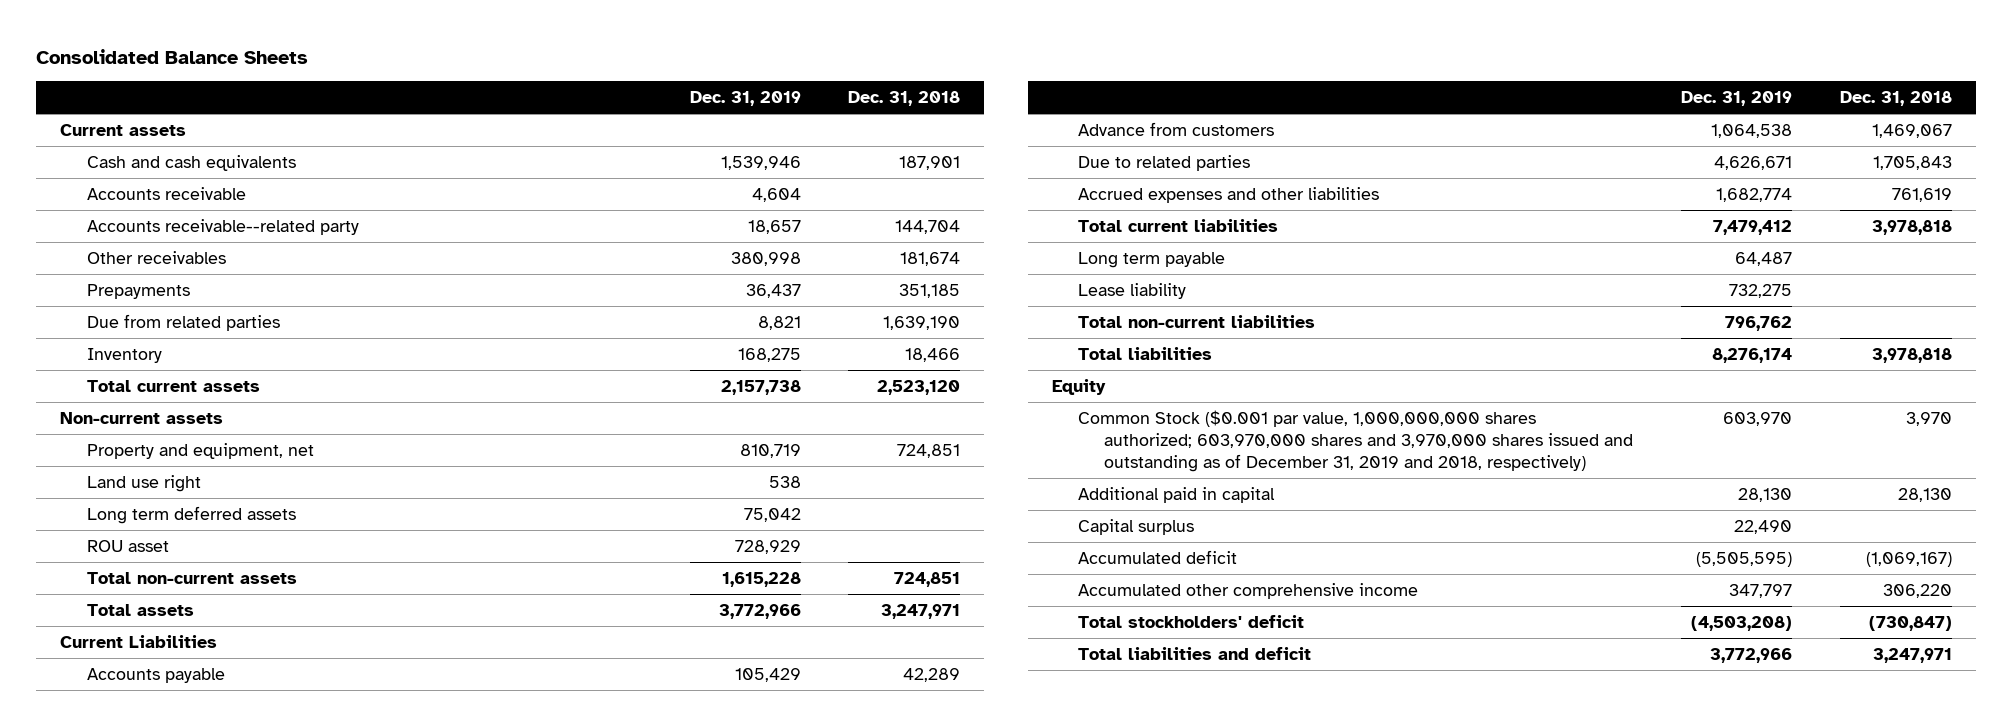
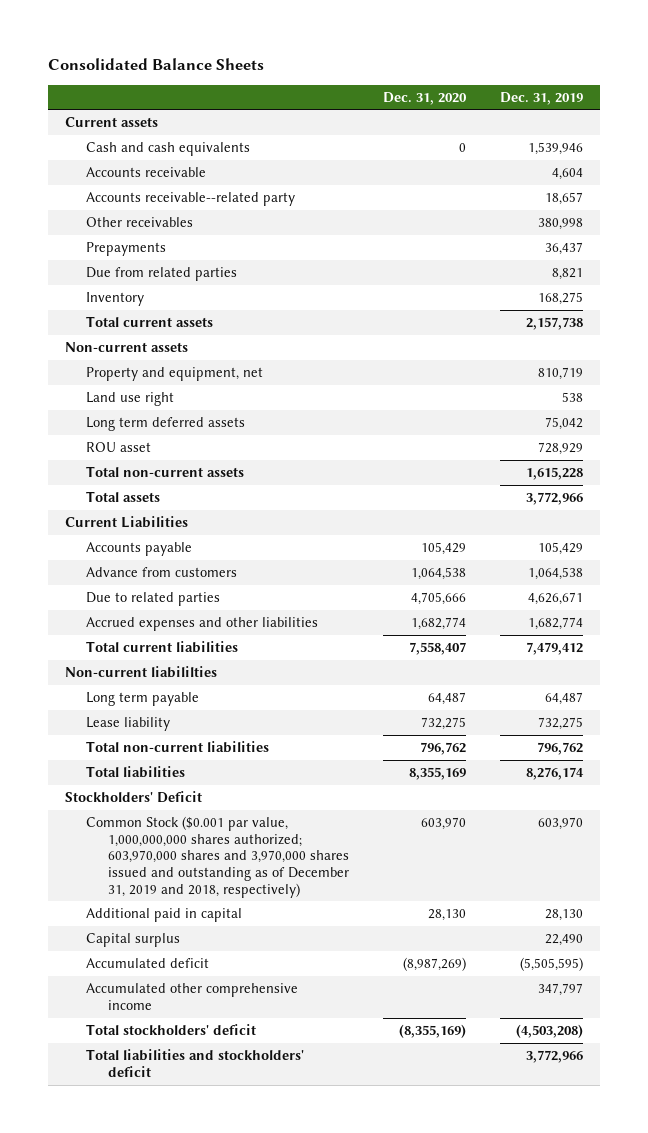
[848,91,961,107] Dec. 31, 2018 -> none
none -> [382,91,467,105] Dec. 31, 2020
none -> [65,666,218,679] Non-current liabililties
[1052,378,1107,395] Equity -> [65,791,203,804] Stockholders' Deficit
[1078,646,1312,660] Total liabilities and deficit -> [86,1049,305,1077] Total liabilities and stockholders' deficit

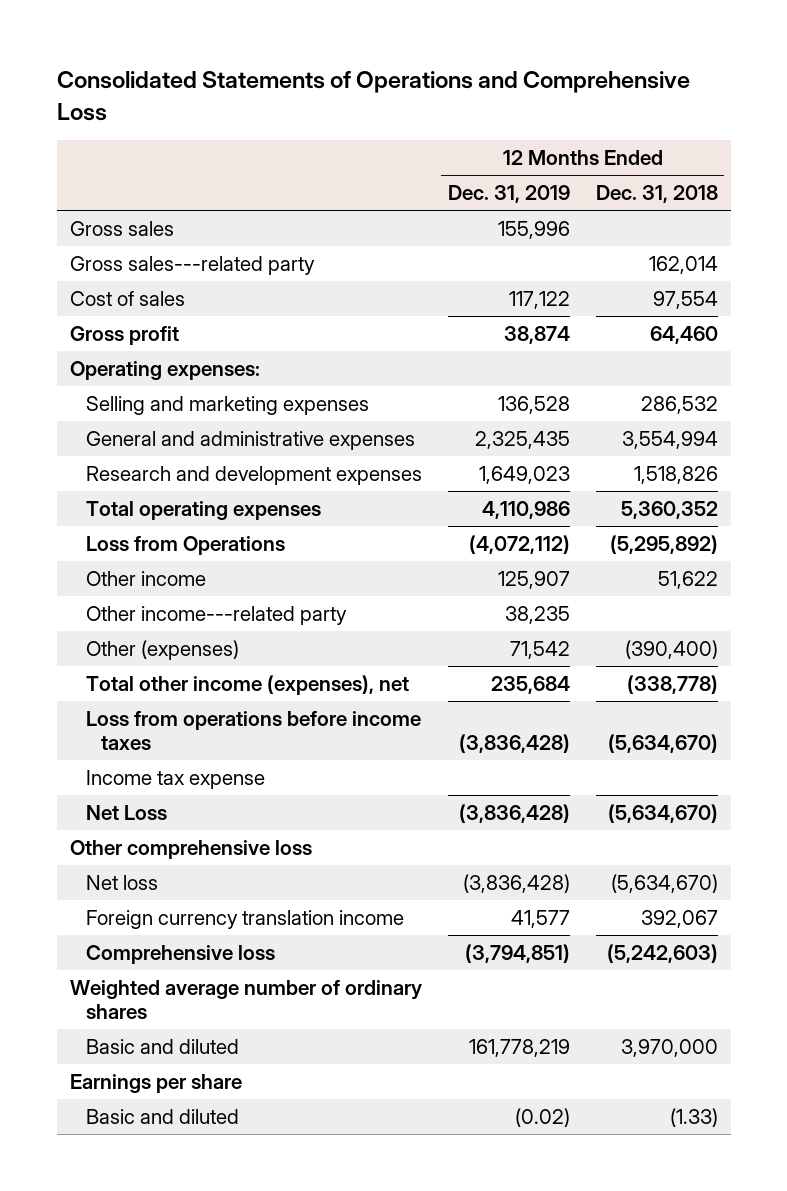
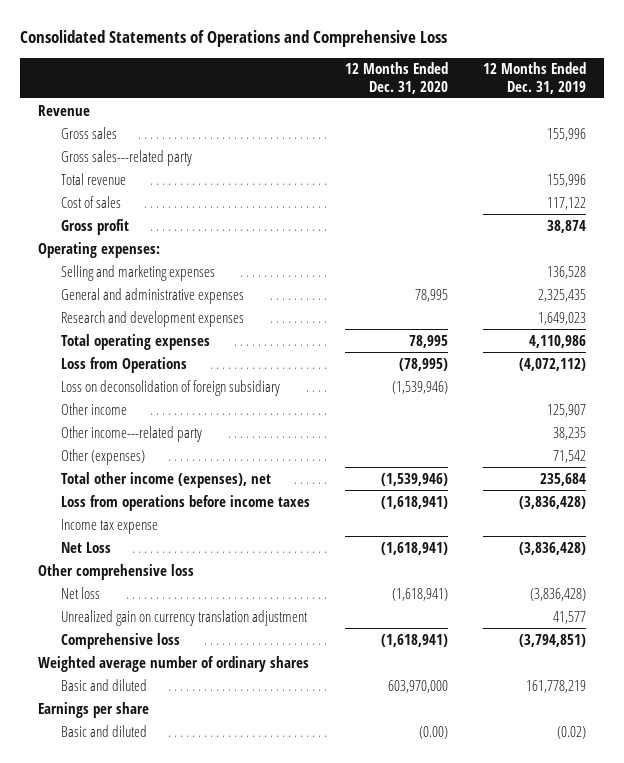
[595,185,718,204] Dec. 31, 2018 -> none
none -> [344,62,448,94] 12 Months Ended Dec. 31, 2020
none -> [38,104,91,116] Revenue
none -> [60,172,126,185] Total revenue
none -> [60,379,280,396] Loss on deconsolidation of foreign subsidiary
[85,909,404,929] Foreign currency translation income -> [60,609,308,626] Unrealized gain on currency translation adjustment

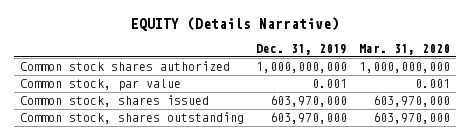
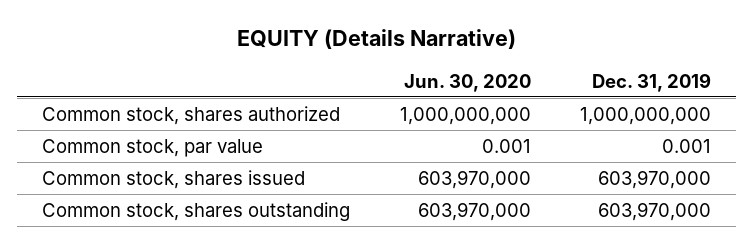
[358,43,450,55] Mar. 31, 2020 -> none
none -> [403,73,531,92] Jun. 30, 2020
[19,61,230,72] Common stock shares authorized -> [42,105,341,125] Common stock, shares authorized

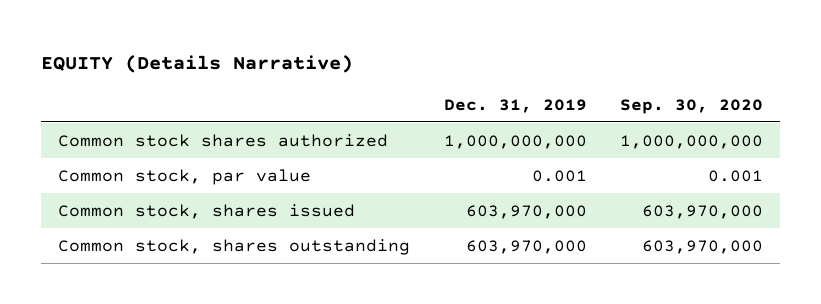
[403,73,531,92] Jun. 30, 2020 -> none
none -> [620,98,764,114] Sep. 30, 2020
[42,105,341,125] Common stock, shares authorized -> [57,133,388,147] Common stock shares authorized

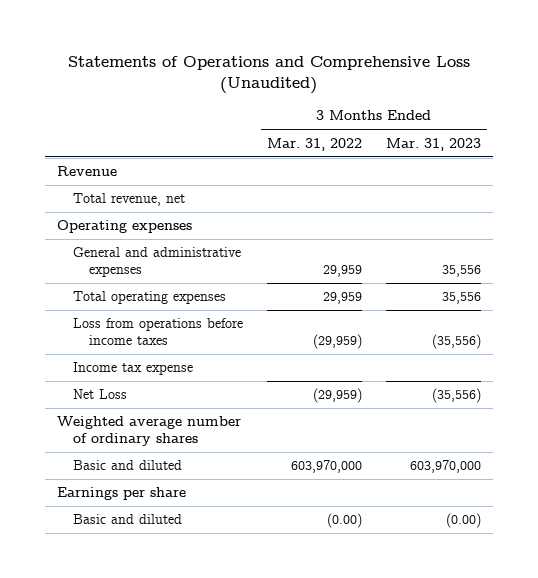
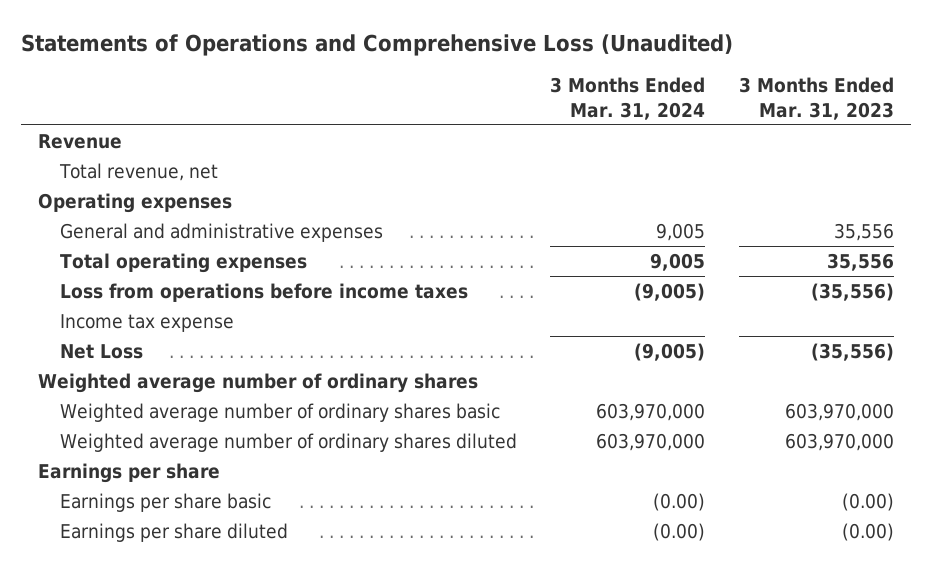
[267,137,363,151] Mar. 31, 2022 -> none
none -> [550,77,706,121] 3 Months Ended Mar. 31, 2024
[73,460,183,471] Basic and diluted -> [59,402,500,422] Weighted average number of ordinary shares basic
none -> [59,432,517,452] Weighted average number of ordinary shares diluted
[73,514,183,525] Basic and diluted -> [59,492,271,512] Earnings per share basic
none -> [59,522,288,542] Earnings per share diluted

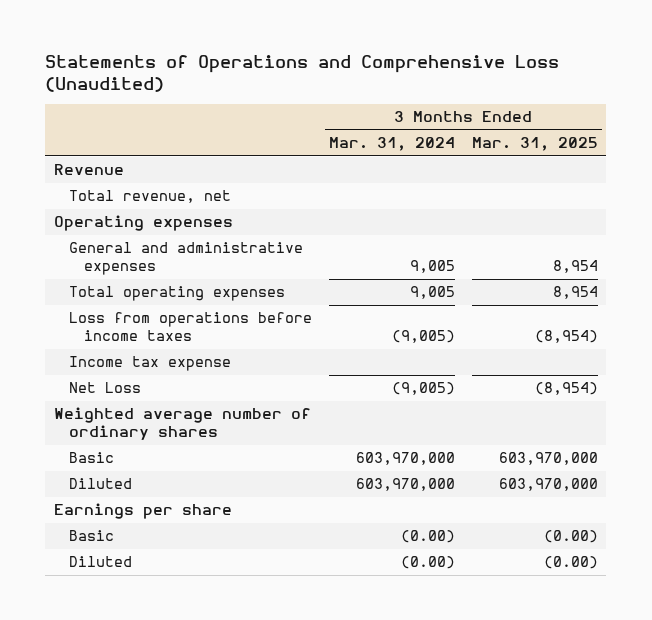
[738,77,894,121] 3 Months Ended Mar. 31, 2023 -> none
none -> [471,137,598,152] Mar. 31, 2025
[59,402,500,422] Weighted average number of ordinary shares basic -> [68,452,114,464] Basic
[59,432,517,452] Weighted average number of ordinary shares diluted -> [68,478,132,490] Diluted
[59,492,271,512] Earnings per share basic -> [68,530,114,542] Basic
[59,522,288,542] Earnings per share diluted -> [68,556,132,568] Diluted

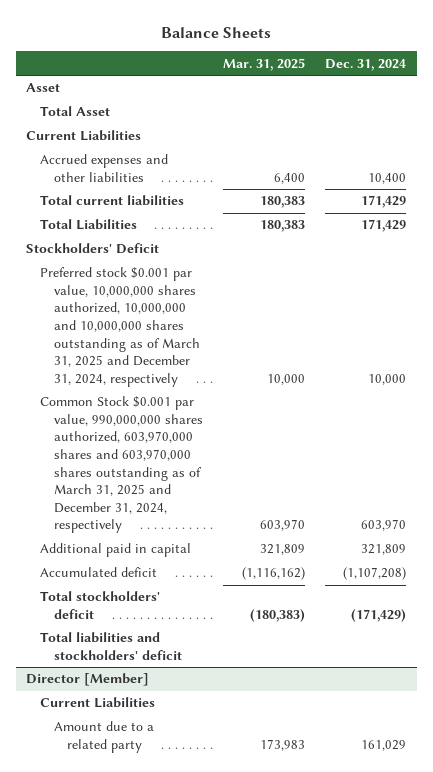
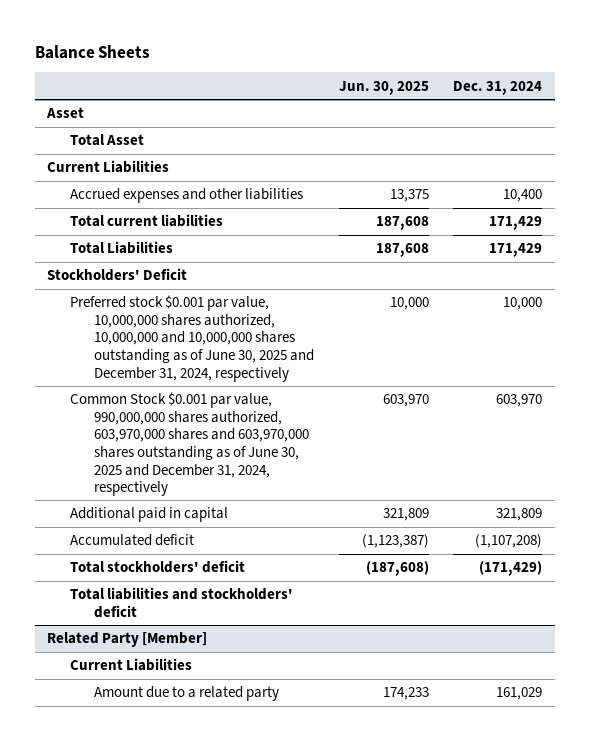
[223,57,306,71] Mar. 31, 2025 -> none
none -> [338,80,429,95] Jun. 30, 2025
[39,267,200,387] Preferred stock $0.001 par value, 10,000,000 shares authorized, 10,000,000 and 10,000,000 shares outstanding as of March 31, 2025 and December 31, 2024, respectively -> [70,295,314,382] Preferred stock $0.001 par value, 10,000,000 shares authorized, 10,000,000 and 10,000,000 shares outstanding as of June 30, 2025 and December 31, 2024, respectively
[39,396,203,534] Common Stock $0.001 par value, 990,000,000 shares authorized, 603,970,000 shares and 603,970,000 shares outstanding as of March 31, 2025 and December 31, 2024, respectively -> [70,392,309,497] Common Stock $0.001 par value, 990,000,000 shares authorized, 603,970,000 shares and 603,970,000 shares outstanding as of June 30, 2025 and December 31, 2024, respectively
[26,673,150,687] Director [Member] -> none
none -> [47,632,208,648] Related Party [Member]

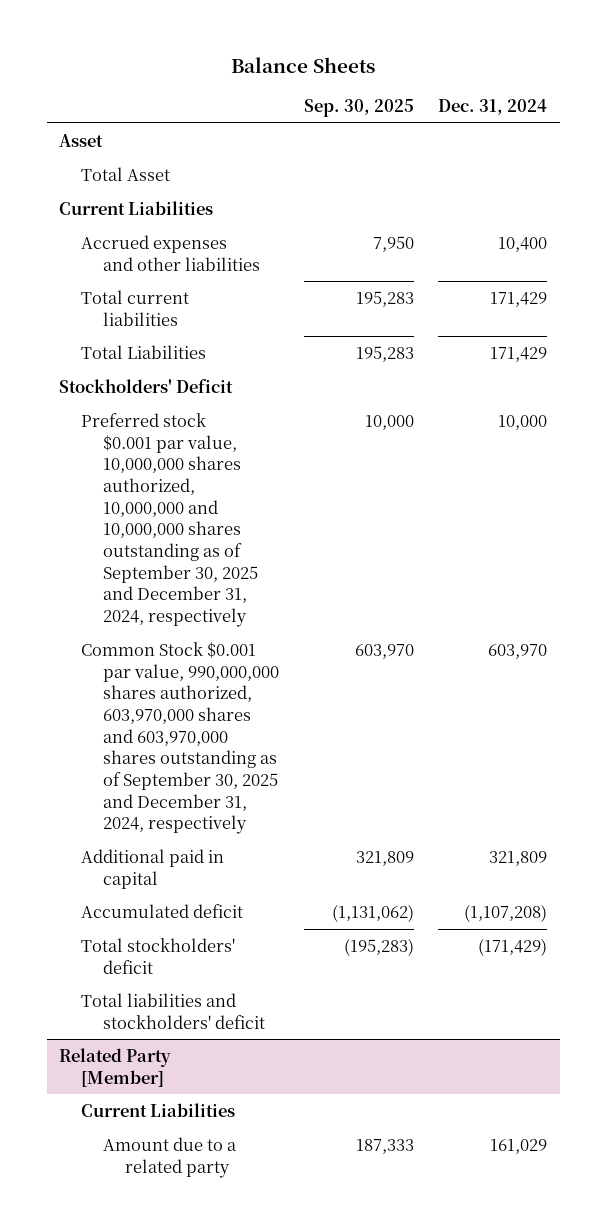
[338,80,429,95] Jun. 30, 2025 -> none
none -> [303,99,414,118] Sep. 30, 2025
[70,295,314,382] Preferred stock $0.001 par value, 10,000,000 shares authorized, 10,000,000 and 10,000,000 shares outstanding as of June 30, 2025 and December 31, 2024, respectively -> [80,412,258,627] Preferred stock $0.001 par value, 10,000,000 shares authorized, 10,000,000 and 10,000,000 shares outstanding as of September 30, 2025 and December 31, 2024, respectively
[70,392,309,497] Common Stock $0.001 par value, 990,000,000 shares authorized, 603,970,000 shares and 603,970,000 shares outstanding as of June 30, 2025 and December 31, 2024, respectively -> [80,641,279,835] Common Stock $0.001 par value, 990,000,000 shares authorized, 603,970,000 shares and 603,970,000 shares outstanding as of September 30, 2025 and December 31, 2024, respectively

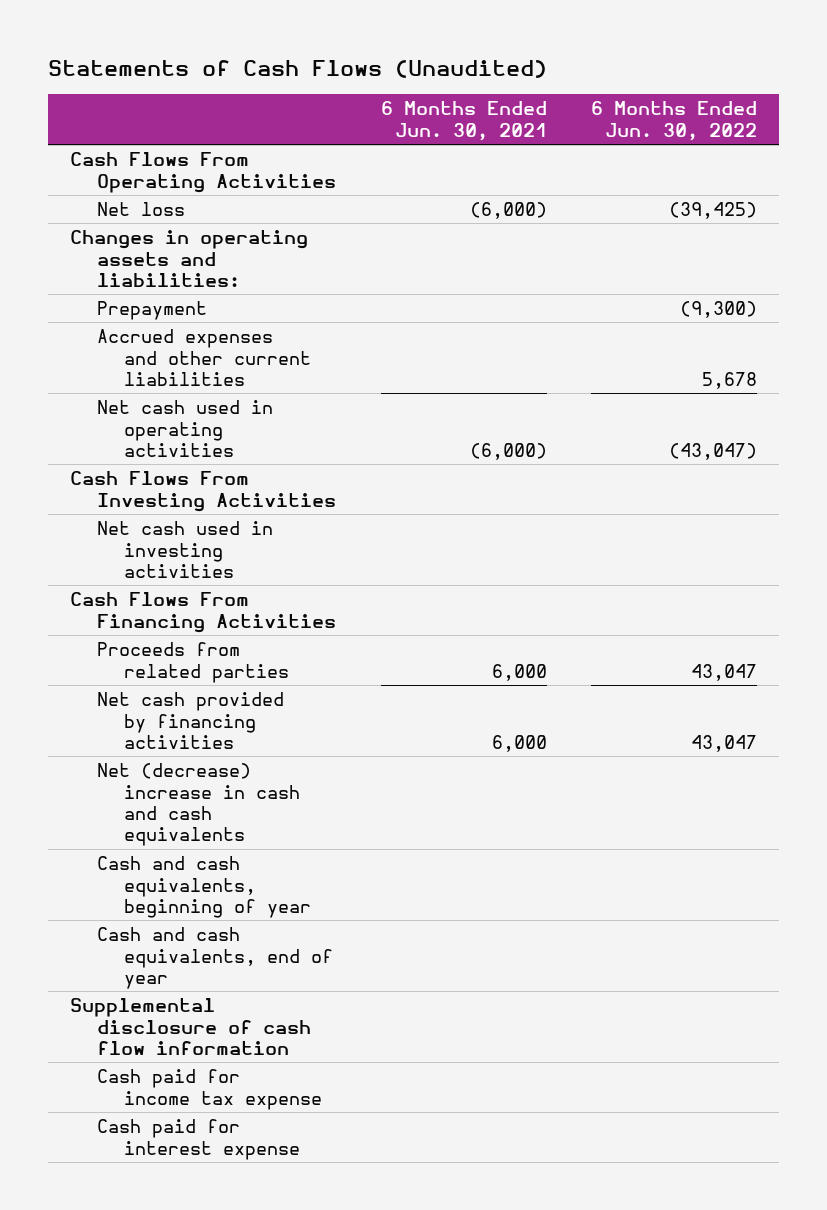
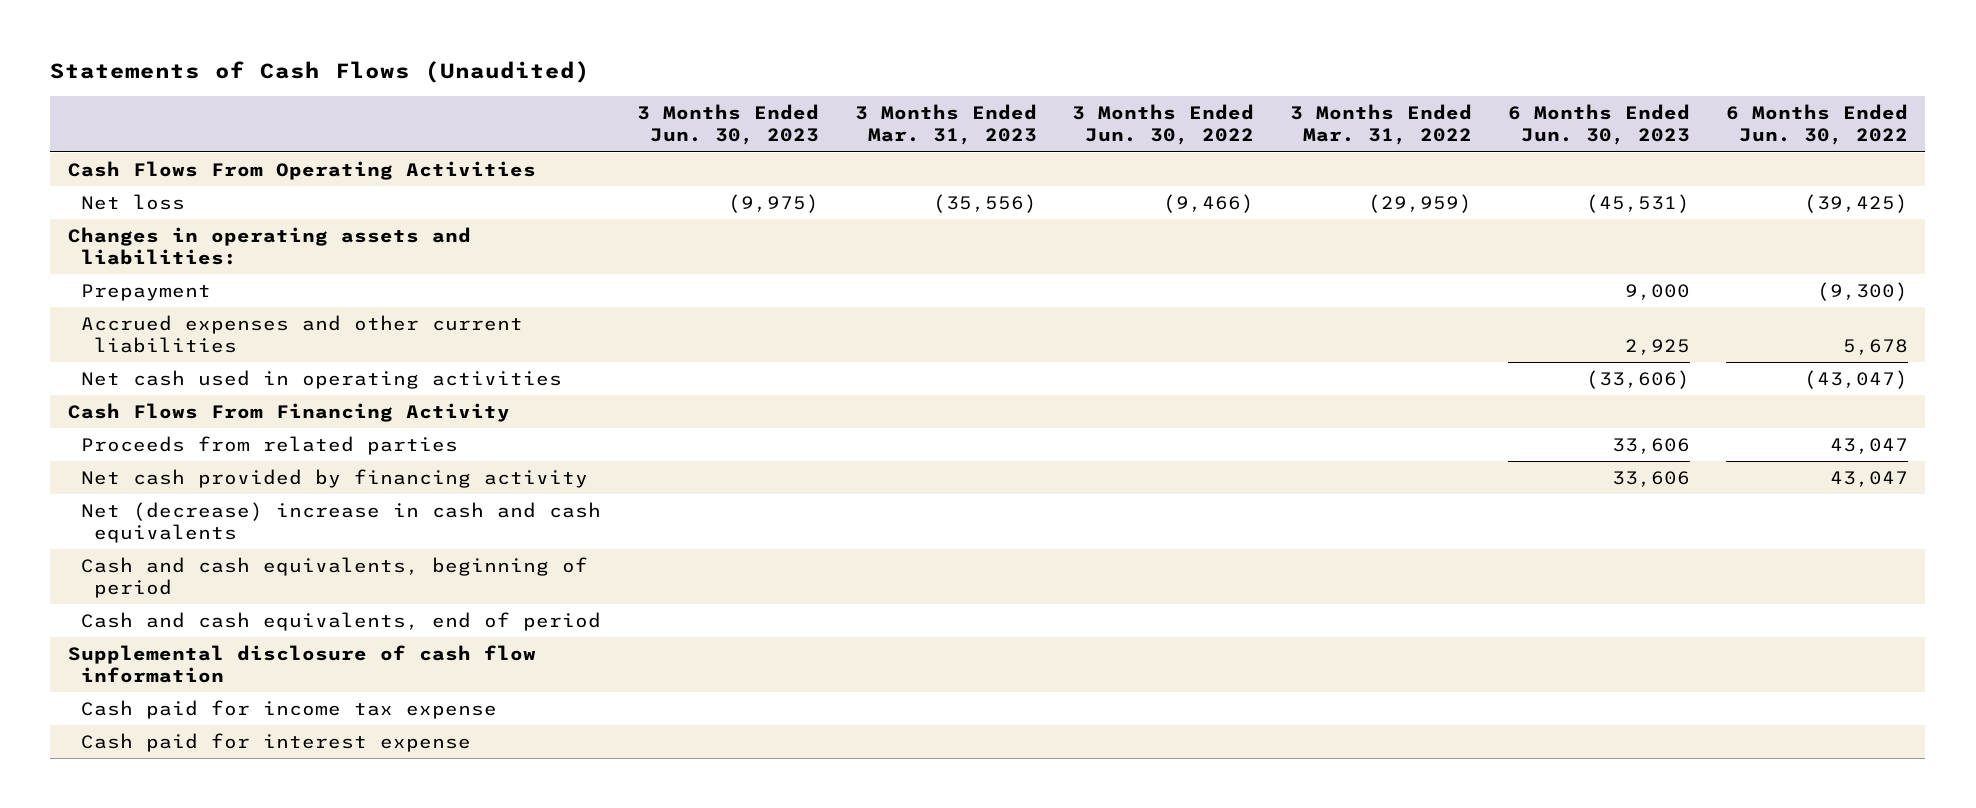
[380,101,547,141] 6 Months Ended Jun. 30, 2021 -> none
none -> [636,104,819,146] 3 Months Ended Jun. 30, 2023
none -> [854,104,1037,146] 3 Months Ended Mar. 31, 2023
none -> [1072,104,1255,146] 3 Months Ended Jun. 30, 2022
none -> [1290,104,1473,146] 3 Months Ended Mar. 31, 2022
none -> [1507,104,1690,146] 6 Months Ended Jun. 30, 2023
[70,471,337,512] Cash Flows From Investing Activities -> none
[97,521,274,578] Net cash used in investing activities -> none
[70,592,337,633] Cash Flows From Financing Activities -> [68,402,511,422] Cash Flows From Financing Activity
[97,692,285,749] Net cash provided by financing activities -> [81,468,589,488] Net cash provided by financing activity
[97,856,311,918] Cash and cash equivalents, beginning of year -> [81,556,589,599] Cash and cash equivalents, beginning of period
[97,927,333,989] Cash and cash equivalents, end of year -> [81,611,602,631] Cash and cash equivalents, end of period

